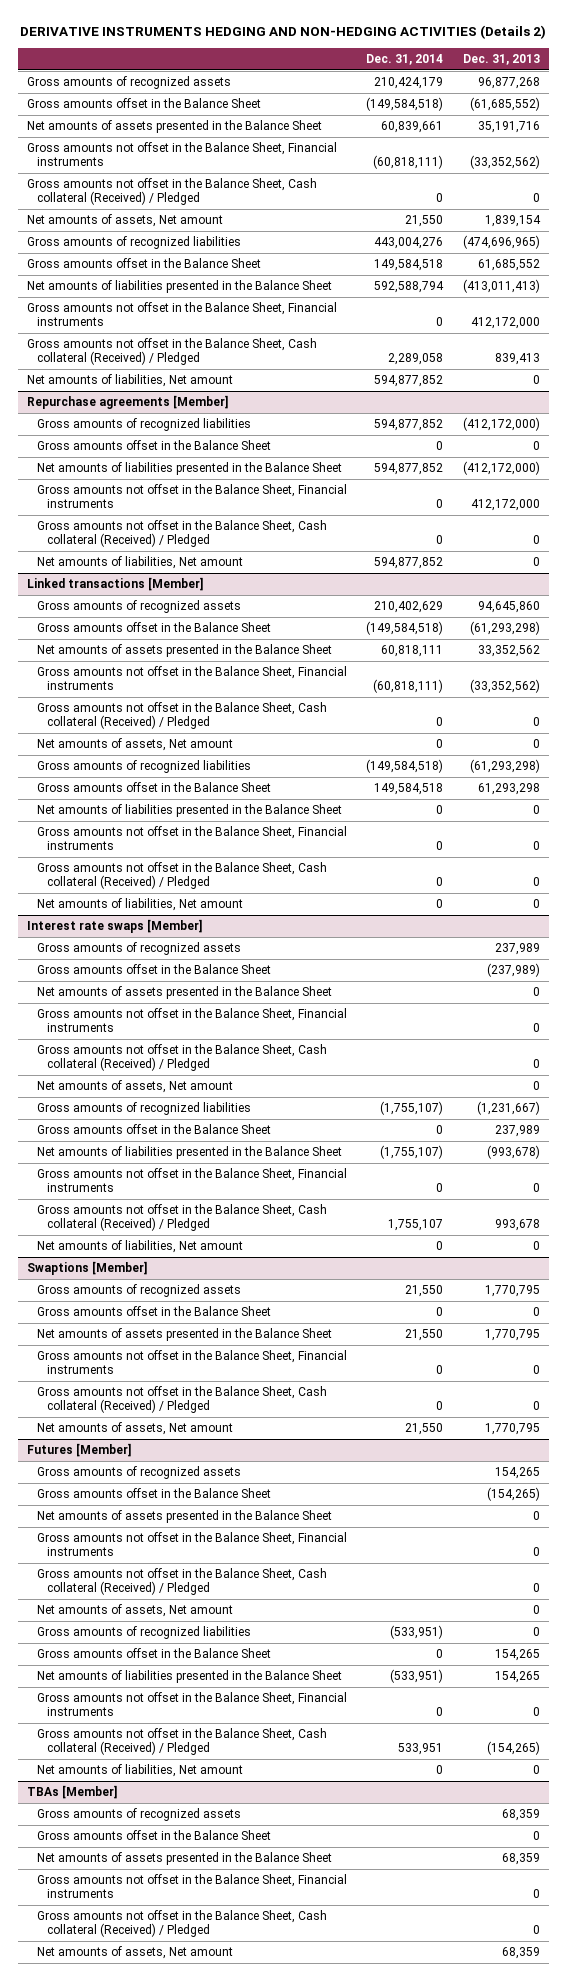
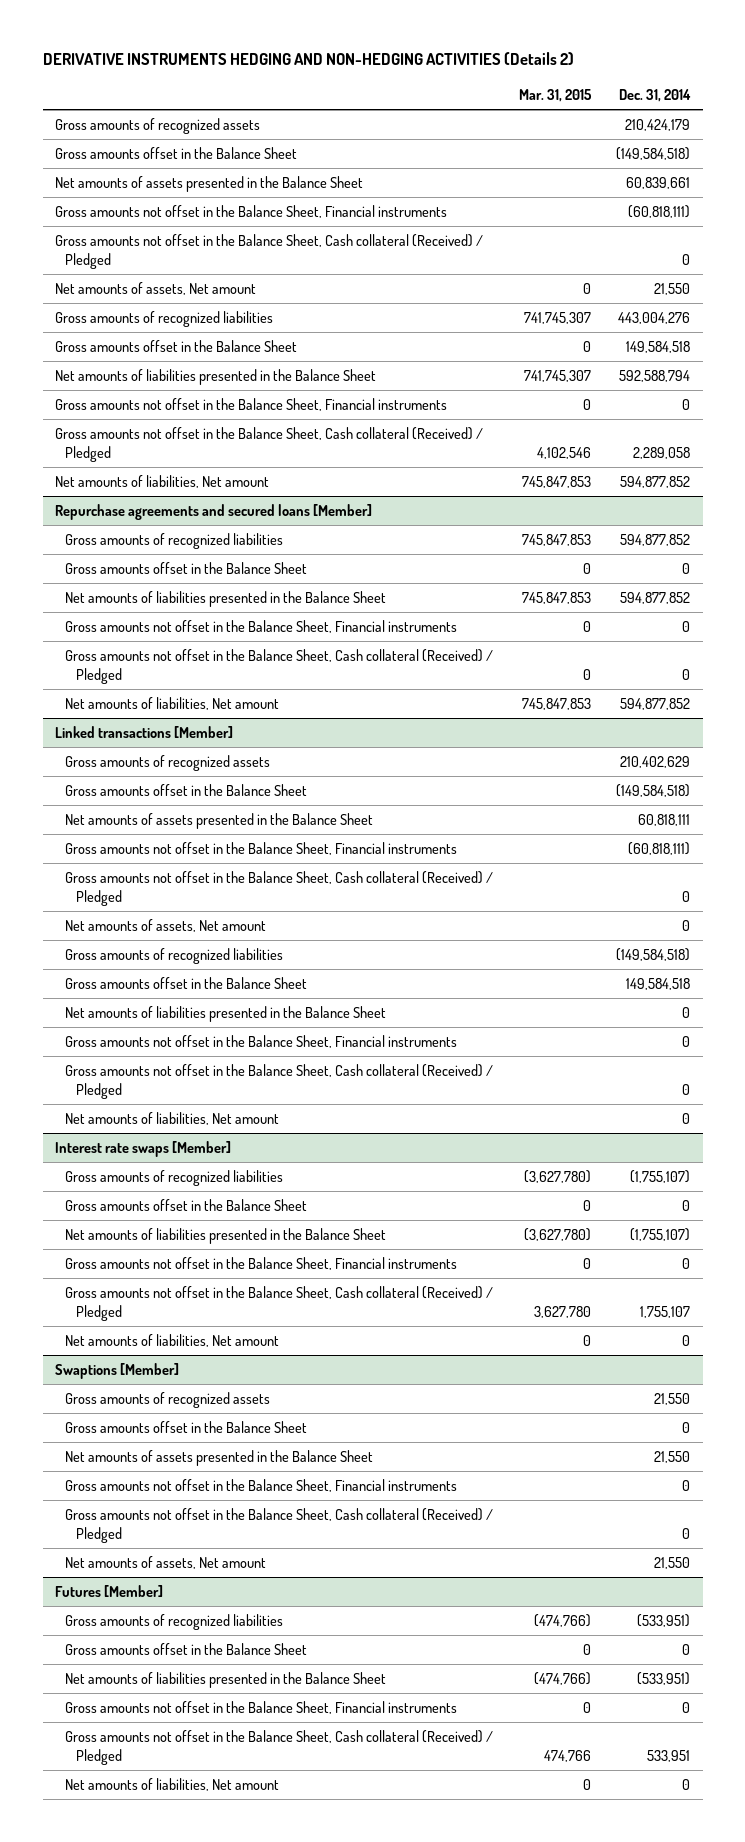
[462,53,540,65] Dec. 31, 2013 -> none
none -> [518,88,592,102] Mar. 31, 2015
[27,395,229,410] Repurchase agreements [Member] -> [55,504,373,521] Repurchase agreements and secured loans [Member]
[37,942,242,956] Gross amounts of recognized assets -> none
[37,964,272,975] Gross amounts offset in the Balance Sheet -> none
[37,986,333,1000] Net amounts of assets presented in the Balance Sheet -> none
[37,1008,348,1033] Gross amounts not offset in the Balance Sheet, Financial instruments -> none
[37,1044,328,1072] Gross amounts not offset in the Balance Sheet, Cash collateral (Received) / Pledged -> none
[37,1080,234,1094] Net amounts of assets, Net amount -> none
[37,1466,242,1480] Gross amounts of recognized assets -> none
[37,1488,272,1499] Gross amounts offset in the Balance Sheet -> none
[37,1510,333,1524] Net amounts of assets presented in the Balance Sheet -> none
[37,1532,348,1557] Gross amounts not offset in the Balance Sheet, Financial instruments -> none
[37,1568,328,1596] Gross amounts not offset in the Balance Sheet, Cash collateral (Received) / Pledged -> none
[37,1604,234,1618] Net amounts of assets, Net amount -> none
[27,1785,118,1800] TBAs [Member] -> none
[37,1808,242,1822] Gross amounts of recognized assets -> none
[37,1830,272,1841] Gross amounts offset in the Balance Sheet -> none
[37,1852,333,1866] Net amounts of assets presented in the Balance Sheet -> none
[37,1874,348,1899] Gross amounts not offset in the Balance Sheet, Financial instruments -> none
[37,1910,328,1938] Gross amounts not offset in the Balance Sheet, Cash collateral (Received) / Pledged -> none
[37,1946,234,1960] Net amounts of assets, Net amount -> none

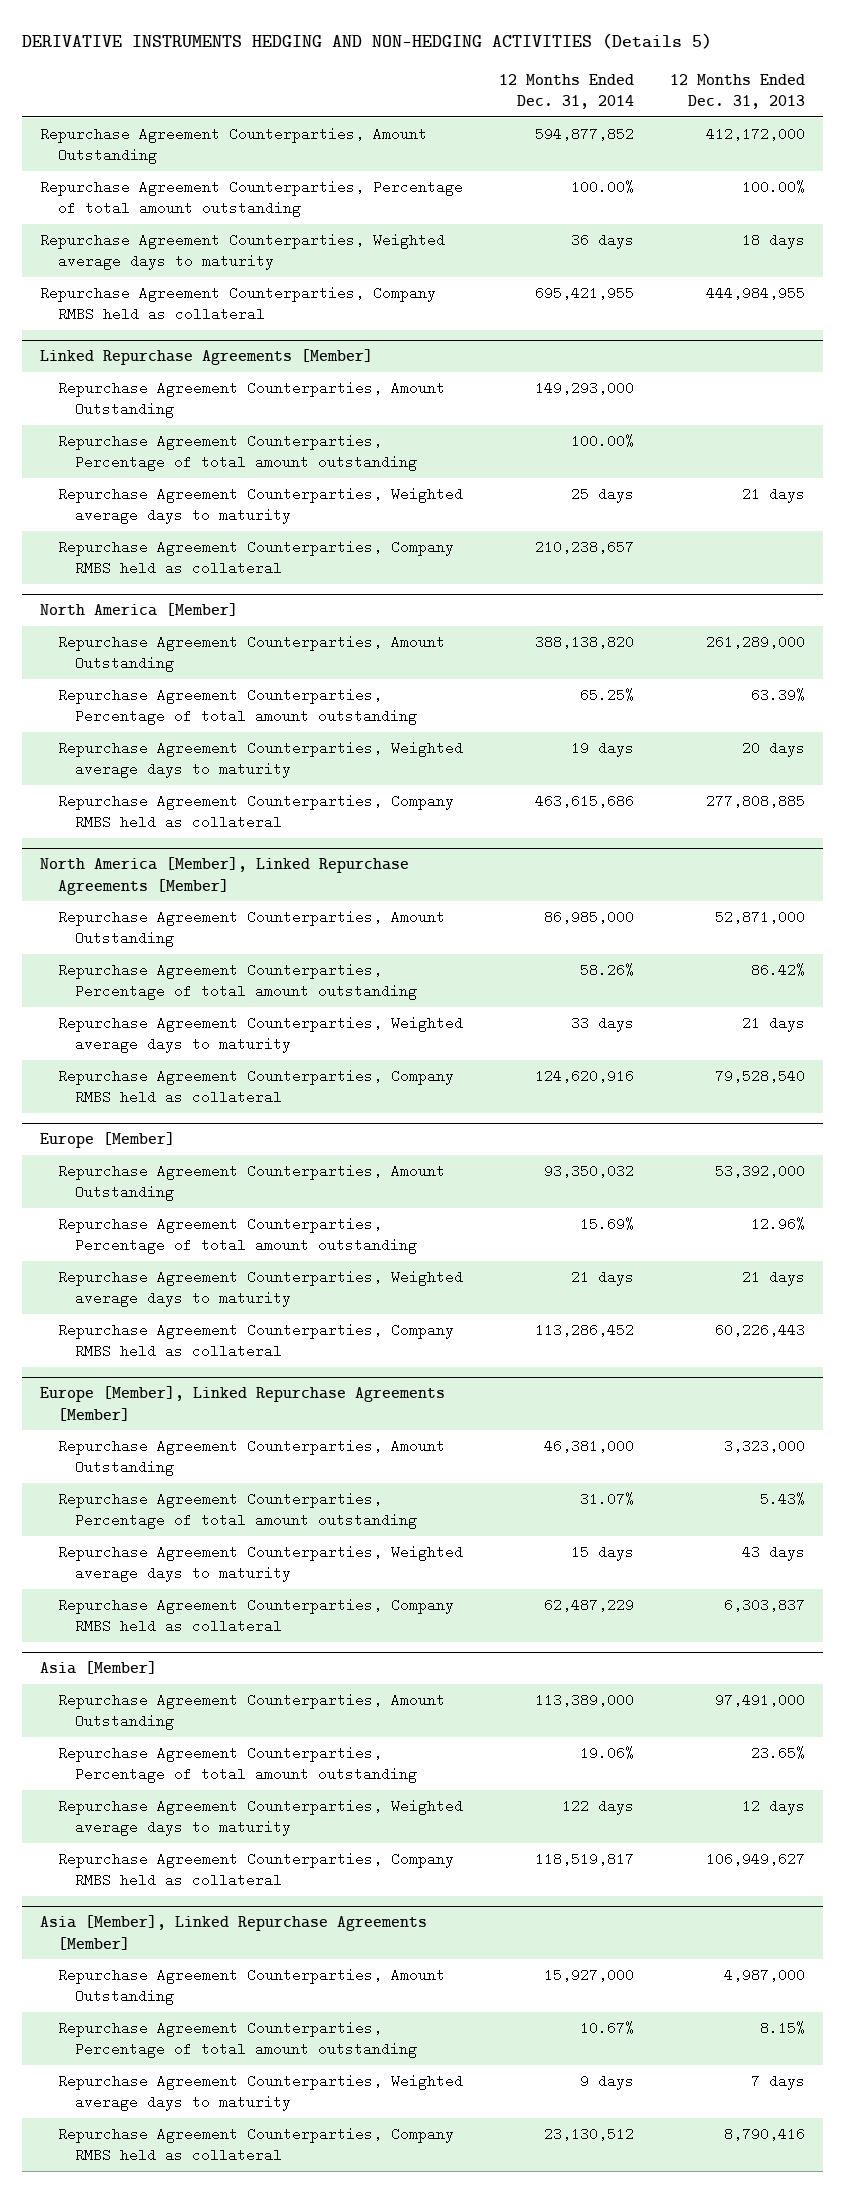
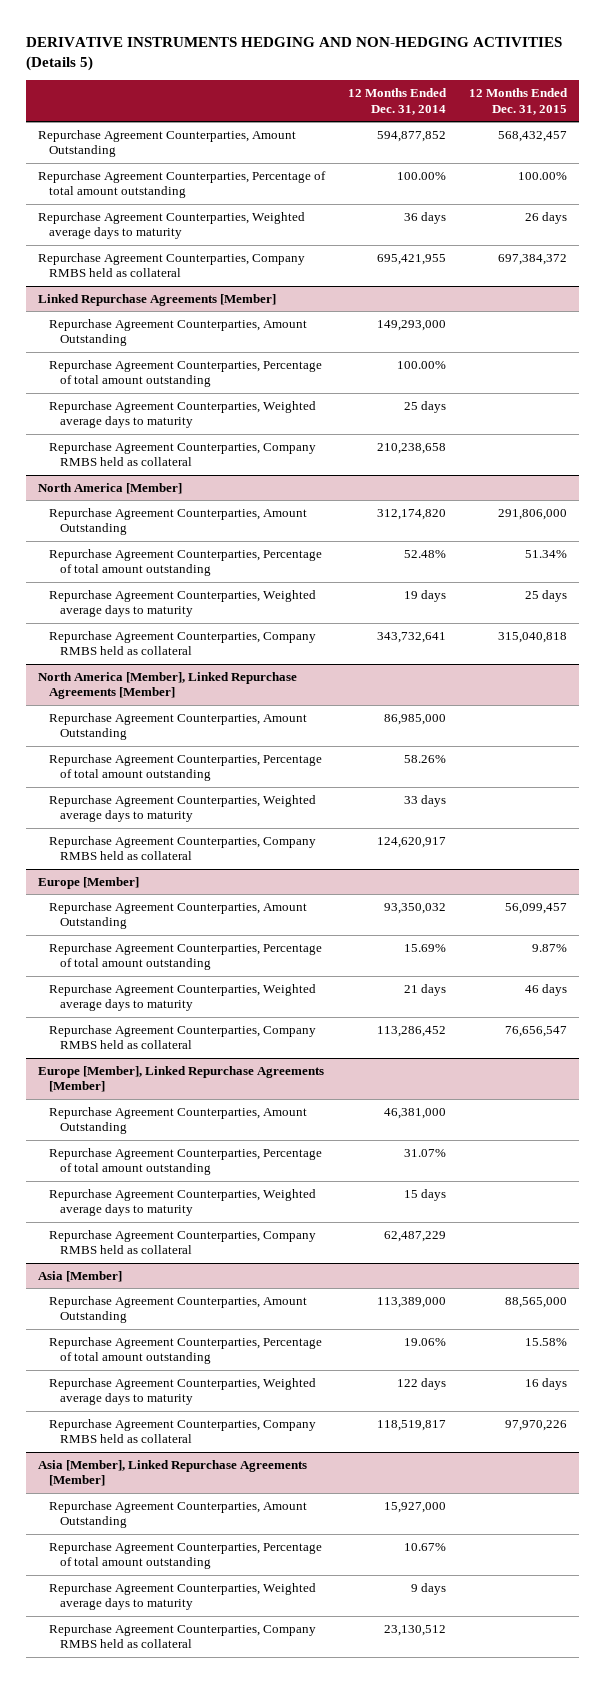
[670,73,806,109] 12 Months Ended Dec. 31, 2013 -> none
none -> [469,88,569,115] 12 Months Ended Dec. 31, 2015
[535,539,635,554] 210,238,657 -> [376,442,446,454] 210,238,658
[535,634,635,649] 388,138,820 -> [376,508,446,520] 312,174,820
[580,687,635,702] 65.25% -> [403,549,446,558] 52.48%
[535,793,635,808] 463,615,686 -> [376,631,446,643] 343,732,641
[535,1068,635,1083] 124,620,916 -> [376,836,446,848] 124,620,917

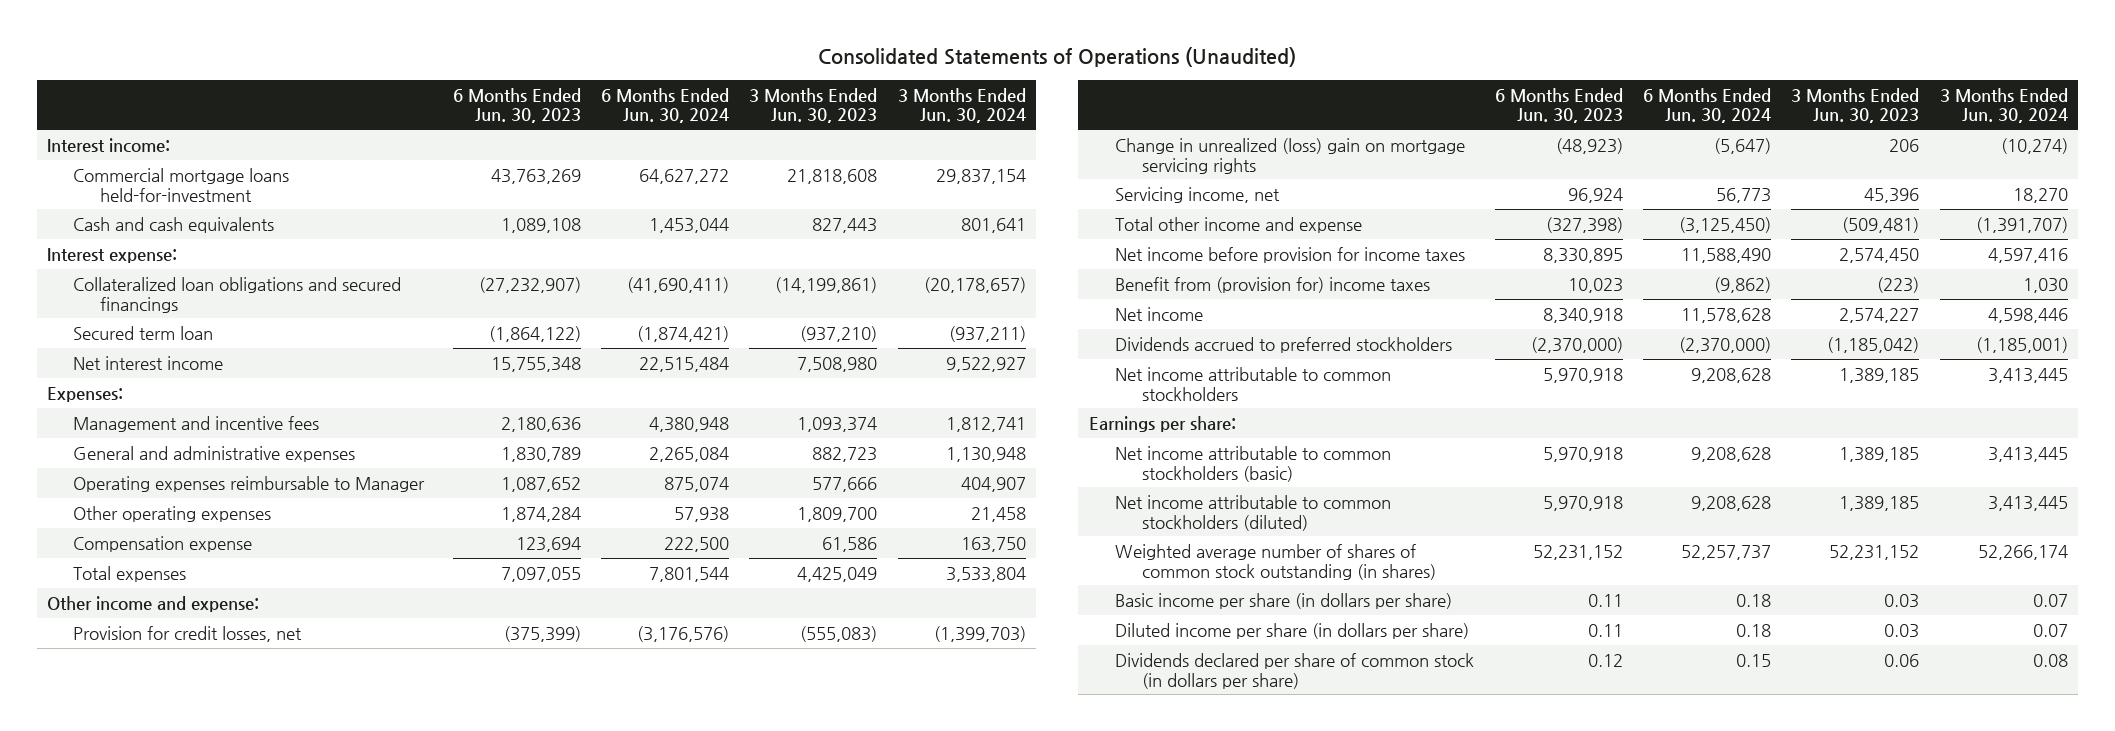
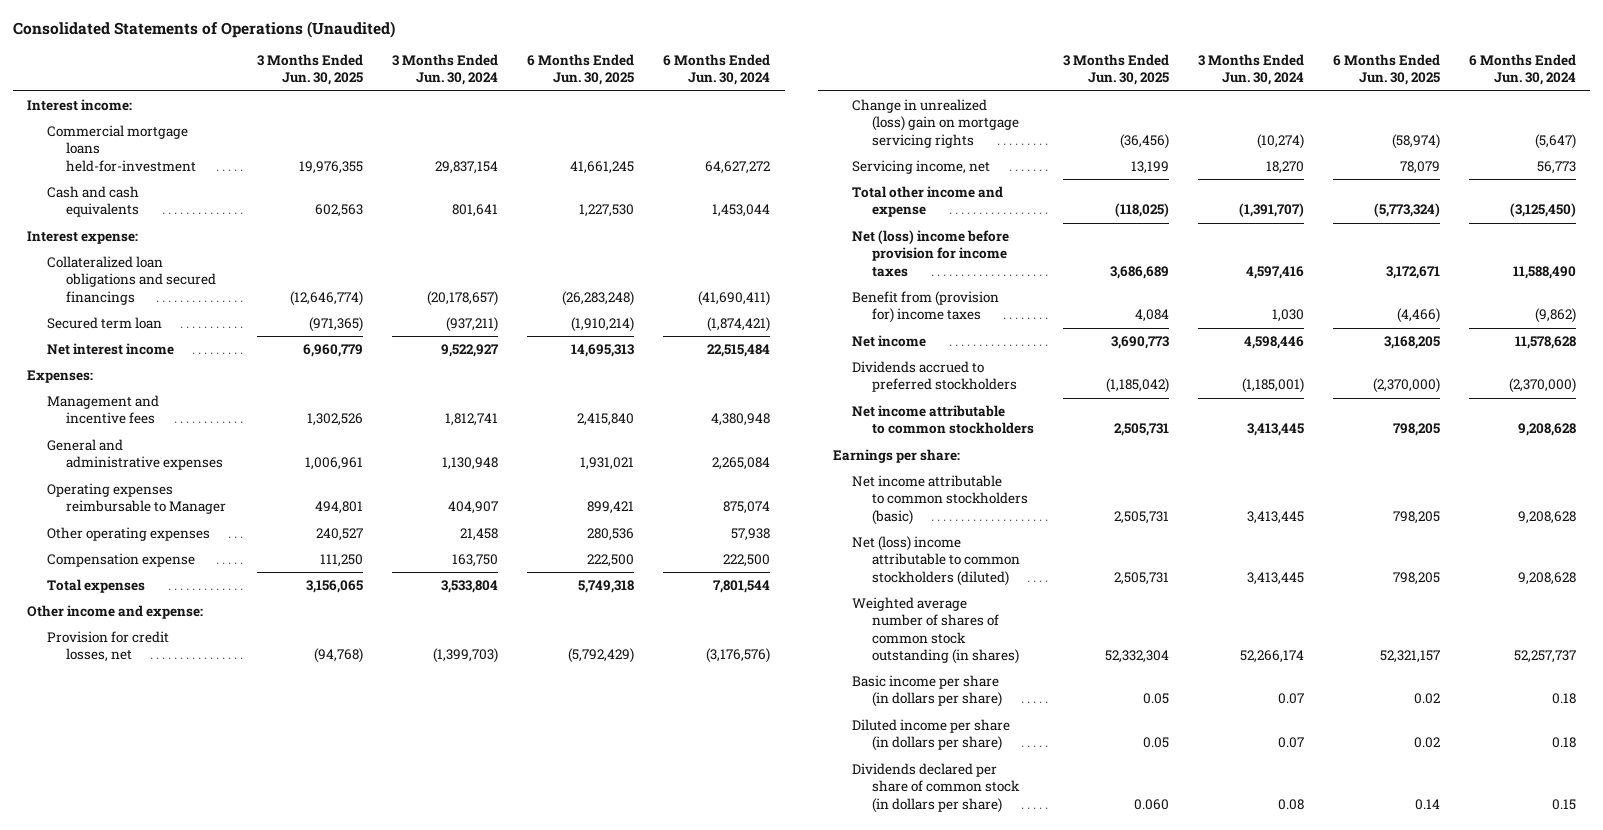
[452,87,581,124] 6 Months Ended Jun. 30, 2023 -> none
[749,87,878,124] 3 Months Ended Jun. 30, 2023 -> none
none -> [257,54,364,86] 3 Months Ended Jun. 30, 2025
none -> [527,54,635,86] 6 Months Ended Jun. 30, 2025
[1115,246,1466,263] Net income before provision for income taxes -> [852,229,1010,277] Net (loss) income before provision for income taxes
[1115,494,1392,531] Net income attributable to common stockholders (diluted) -> [852,535,1020,586] Net (loss) income attributable to common stockholders (diluted)

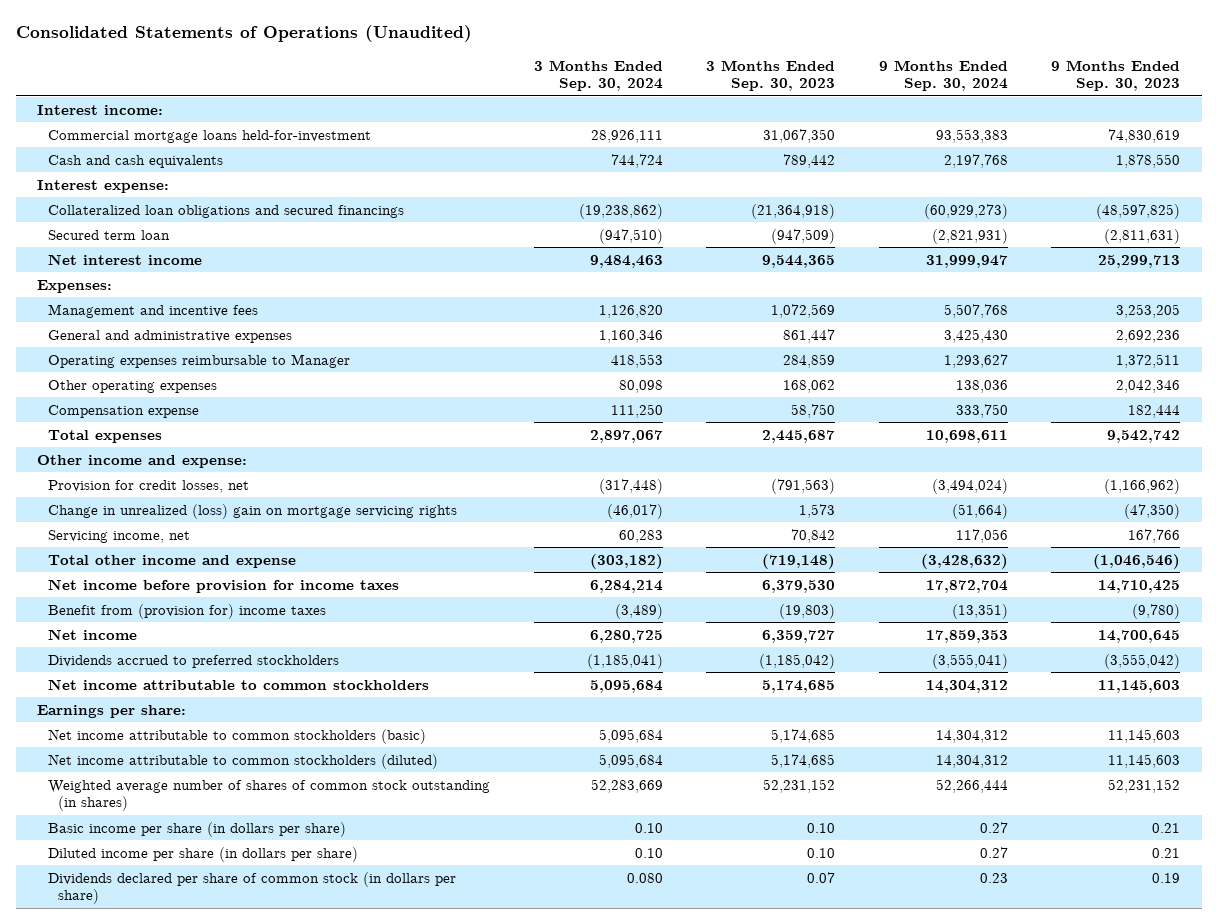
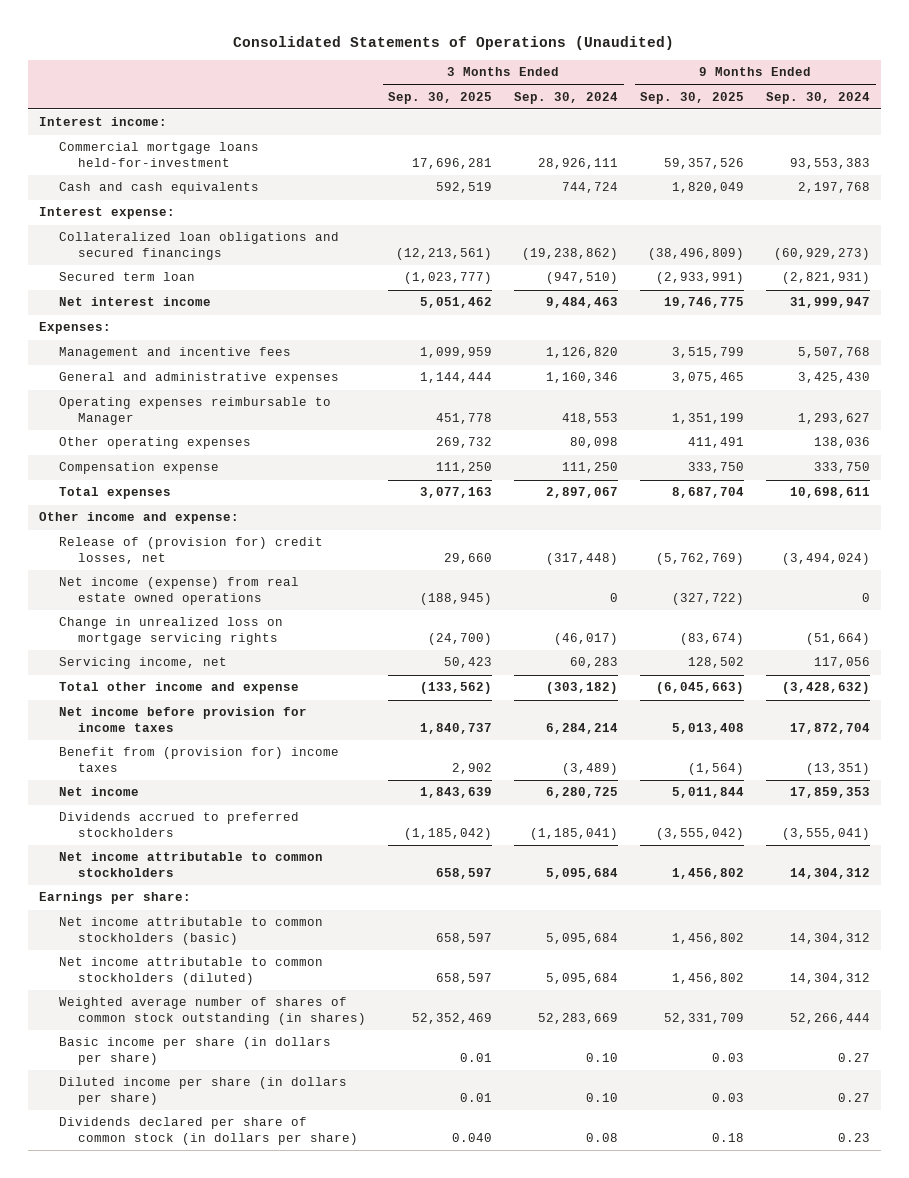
[706,59,836,91] 3 Months Ended Sep. 30, 2023 -> none
[1051,59,1181,91] 9 Months Ended Sep. 30, 2023 -> none
none -> [388,91,493,104] Sep. 30, 2025
none -> [640,91,745,104] Sep. 30, 2025
[47,479,249,493] Provision for credit losses, net -> [58,537,323,565] Release of (provision for) credit losses, net
none -> [58,577,299,606] Net income (expense) from real estate owned operations
[47,503,457,519] Change in unrealized (loss) gain on mortgage servicing rights -> [58,617,283,646] Change in unrealized loss on mortgage servicing rights
[626,872,663,883] 0.080 -> [586,1133,619,1143] 0.08

